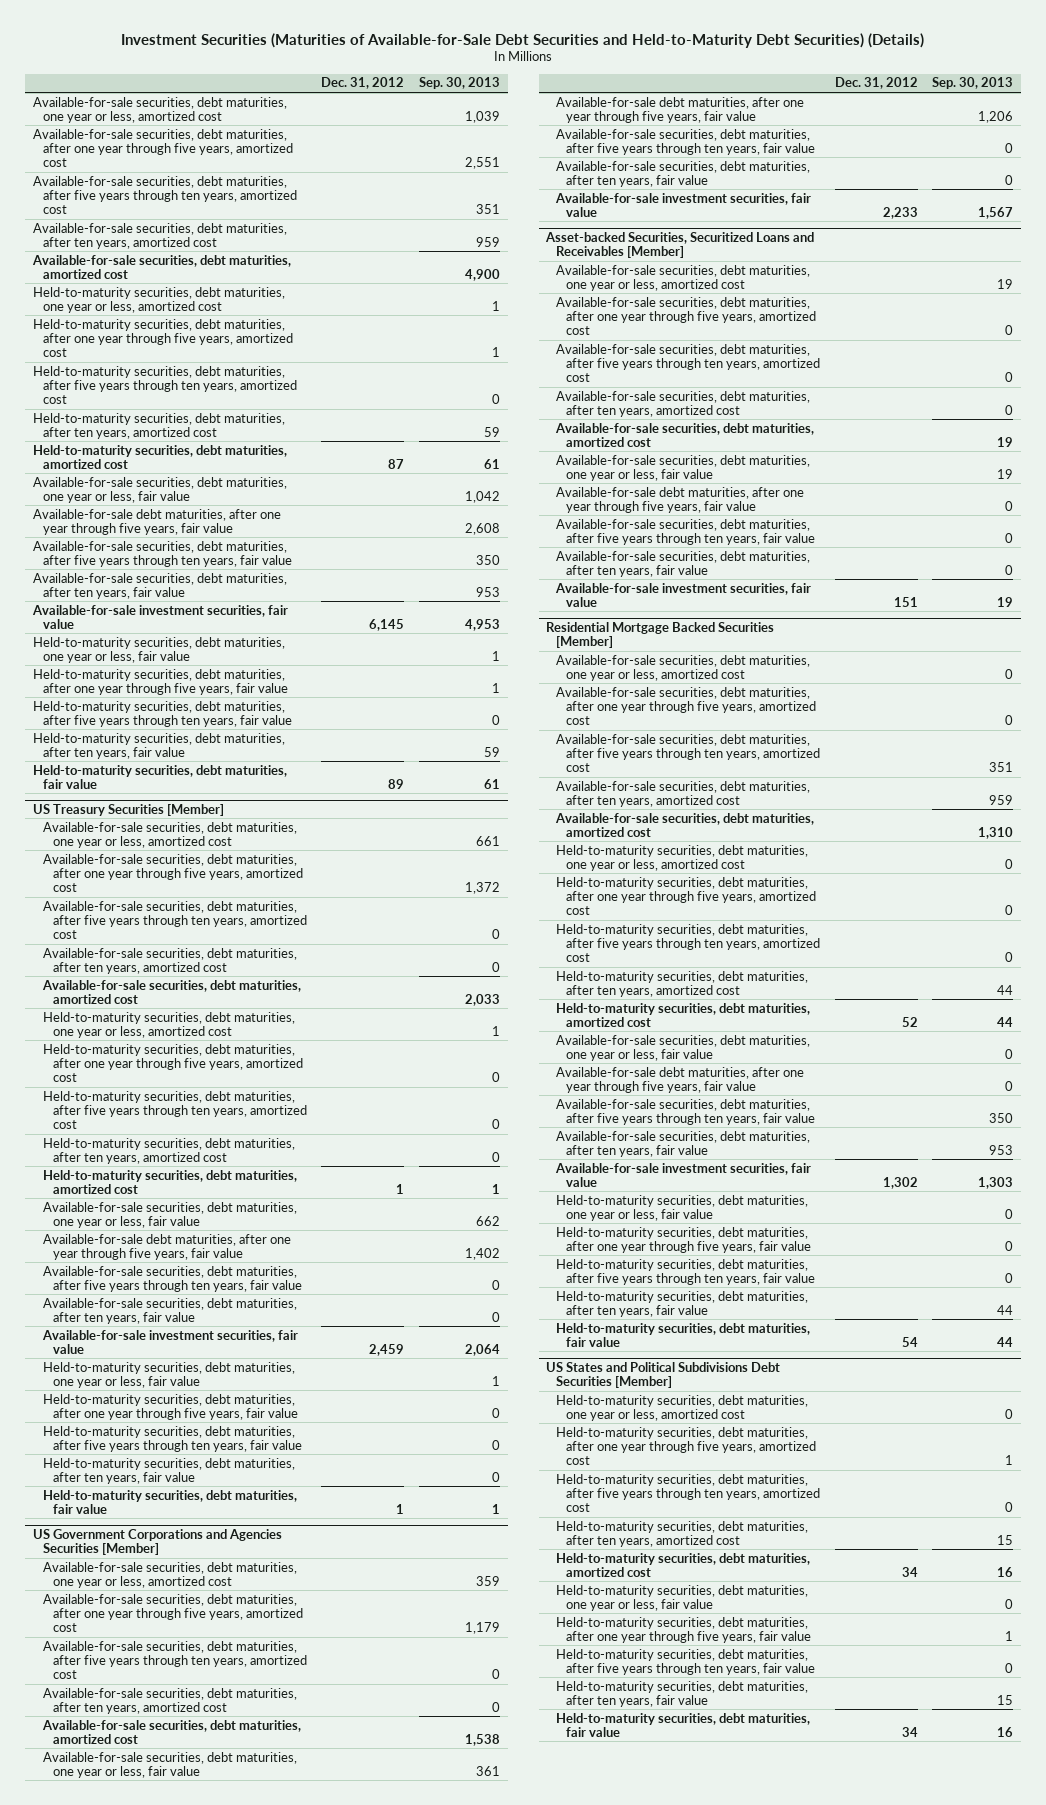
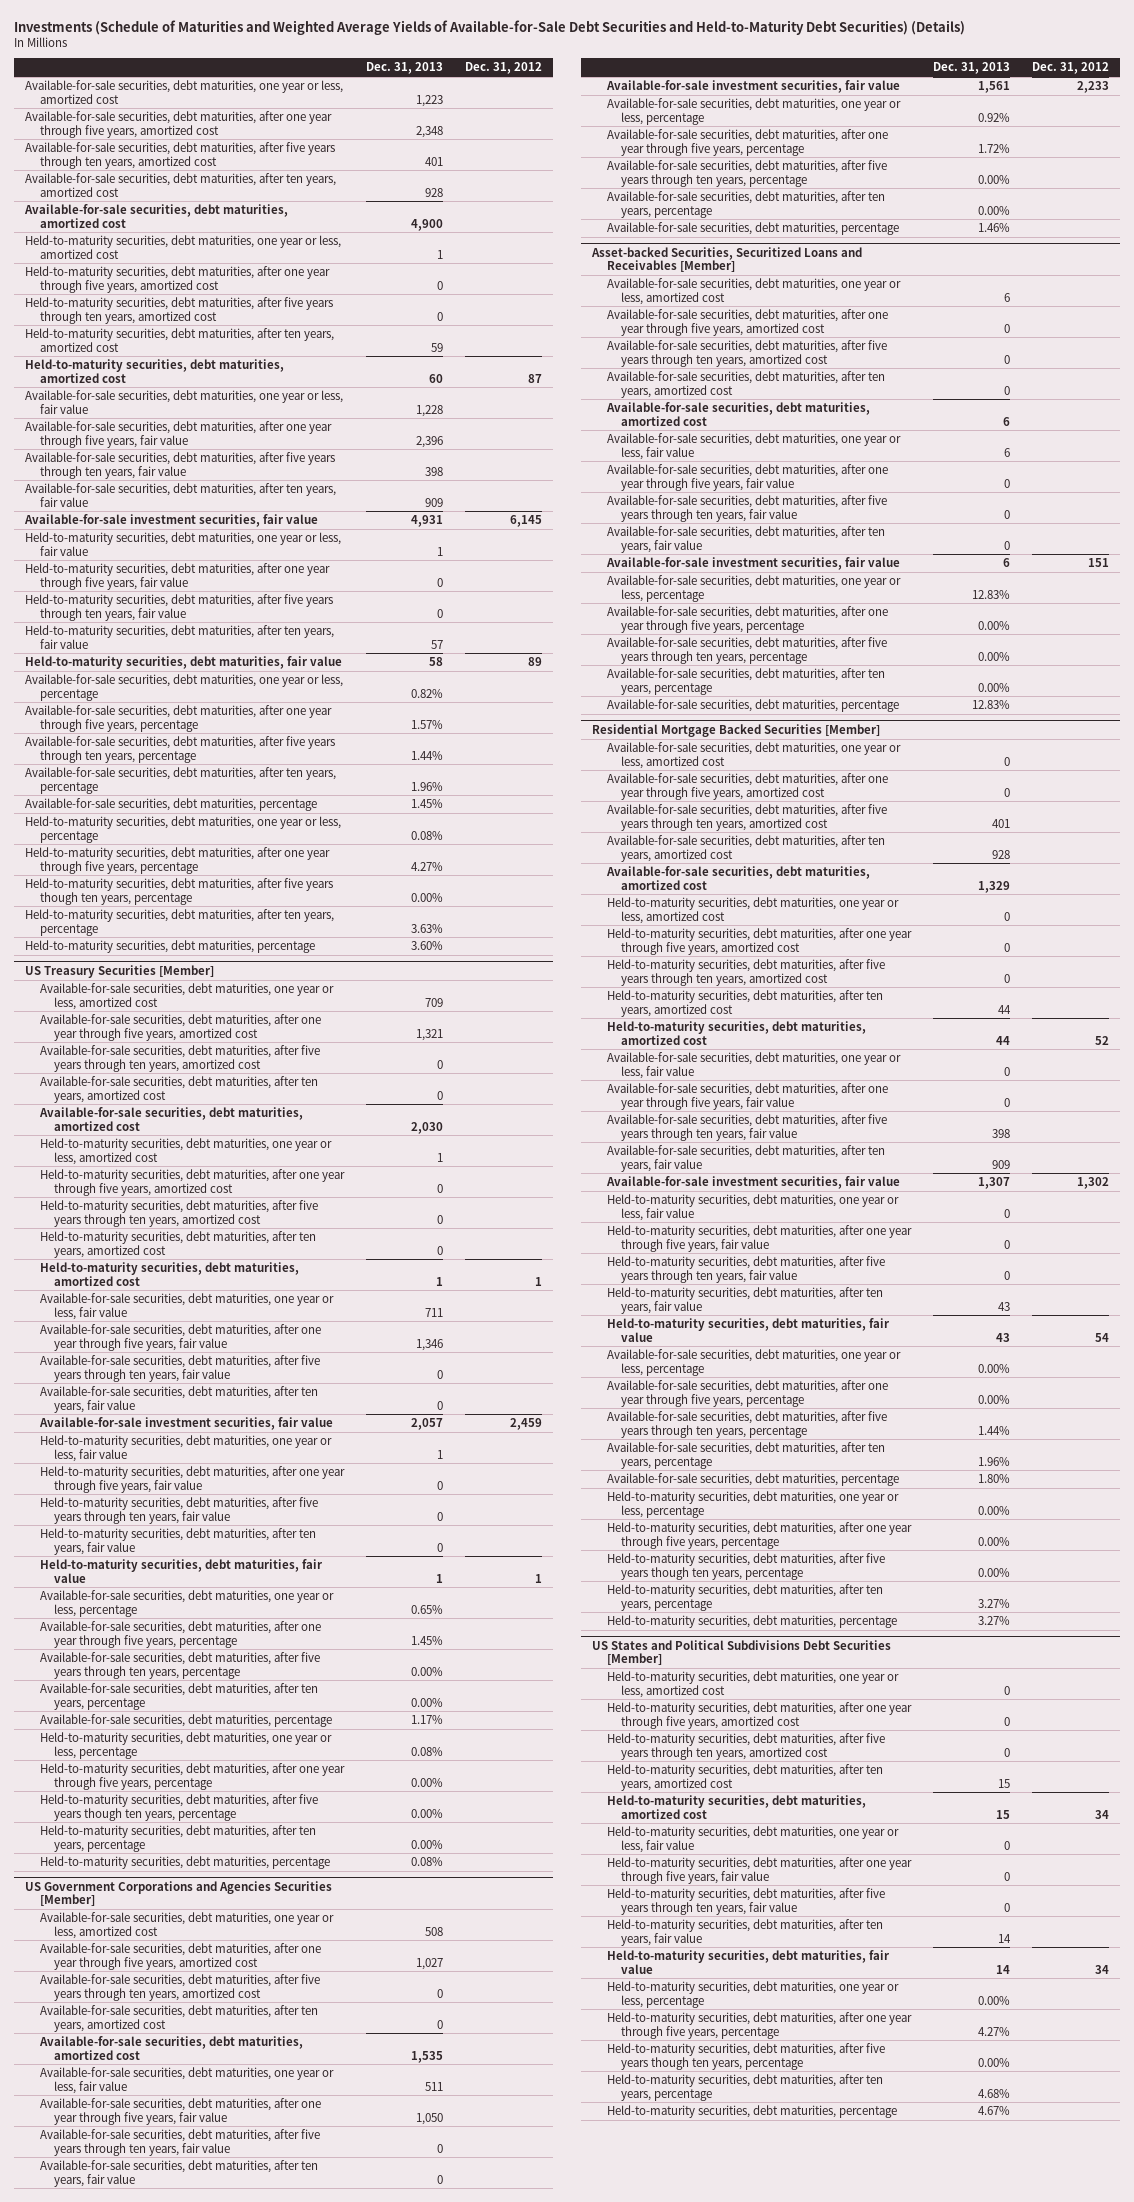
[121,32,925,48] Investment Securities (Maturities of Available-for-Sale Debt Securities and Held-to-Maturity Debt Securities) (Details) -> [14,19,966,35] Investments (Schedule of Maturities and Weighted Average Yields of Available-for-Sale Debt Securities and Held-to-Maturity Debt Securities) (Details)
[419,77,501,90] Sep. 30, 2013 -> none
none -> [365,62,443,75] Dec. 31, 2013
[32,508,281,535] Available-for-sale debt maturities, after one year through five years, fair value -> [25,421,333,448] Available-for-sale securities, debt maturities, after one year through five years, fair value
none -> [25,674,344,701] Available-for-sale securities, debt maturities, one year or less, percentage
none -> [25,705,333,732] Available-for-sale securities, debt maturities, after one year through five years, percentage
none -> [25,736,336,763] Available-for-sale securities, debt maturities, after five years through ten years, percentage
none -> [25,767,337,794] Available-for-sale securities, debt maturities, after ten years, percentage
none -> [25,798,318,812] Available-for-sale securities, debt maturities, percentage
none -> [25,816,342,843] Held-to-maturity securities, debt maturities, one year or less, percentage
none -> [25,847,331,874] Held-to-maturity securities, debt maturities, after one year through five years, percentage
none -> [25,878,334,905] Held-to-maturity securities, debt maturities, after five years though ten years, percentage
none -> [25,909,335,936] Held-to-maturity securities, debt maturities, after ten years, percentage
none -> [25,940,316,954] Held-to-maturity securities, debt maturities, percentage
[42,1233,291,1260] Available-for-sale debt maturities, after one year through five years, fair value -> [39,1324,321,1351] Available-for-sale securities, debt maturities, after one year through five years, fair value
none -> [39,1590,334,1617] Available-for-sale securities, debt maturities, one year or less, percentage
none -> [39,1621,321,1648] Available-for-sale securities, debt maturities, after one year through five years, percentage
none -> [39,1652,320,1679] Available-for-sale securities, debt maturities, after five years through ten years, percentage
none -> [39,1683,318,1710] Available-for-sale securities, debt maturities, after ten years, percentage
none -> [39,1714,332,1728] Available-for-sale securities, debt maturities, percentage
none -> [39,1732,332,1759] Held-to-maturity securities, debt maturities, one year or less, percentage
none -> [39,1763,345,1790] Held-to-maturity securities, debt maturities, after one year through five years, percentage
none -> [39,1794,318,1821] Held-to-maturity securities, debt maturities, after five years though ten years, percentage
none -> [39,1825,316,1852] Held-to-maturity securities, debt maturities, after ten years, percentage
none -> [39,1856,330,1870] Held-to-maturity securities, debt maturities, percentage
[555,96,804,123] Available-for-sale debt maturities, after one year through five years, fair value -> [39,2098,321,2125] Available-for-sale securities, debt maturities, after one year through five years, fair value
none -> [606,98,901,125] Available-for-sale securities, debt maturities, one year or less, percentage
none -> [606,129,888,156] Available-for-sale securities, debt maturities, after one year through five years, percentage
none -> [606,160,887,187] Available-for-sale securities, debt maturities, after five years through ten years, percentage
none -> [606,191,885,218] Available-for-sale securities, debt maturities, after ten years, percentage
none -> [606,222,899,236] Available-for-sale securities, debt maturities, percentage
[555,486,804,513] Available-for-sale debt maturities, after one year through five years, fair value -> [606,464,888,491] Available-for-sale securities, debt maturities, after one year through five years, fair value
none -> [606,575,901,602] Available-for-sale securities, debt maturities, one year or less, percentage
none -> [606,606,888,633] Available-for-sale securities, debt maturities, after one year through five years, percentage
none -> [606,637,887,664] Available-for-sale securities, debt maturities, after five years through ten years, percentage
none -> [606,668,885,695] Available-for-sale securities, debt maturities, after ten years, percentage
none -> [606,699,899,713] Available-for-sale securities, debt maturities, percentage
[555,1066,804,1093] Available-for-sale debt maturities, after one year through five years, fair value -> [606,1083,888,1110] Available-for-sale securities, debt maturities, after one year through five years, fair value
none -> [606,1349,901,1376] Available-for-sale securities, debt maturities, one year or less, percentage
none -> [606,1380,888,1407] Available-for-sale securities, debt maturities, after one year through five years, percentage
none -> [606,1411,887,1438] Available-for-sale securities, debt maturities, after five years through ten years, percentage
none -> [606,1442,885,1469] Available-for-sale securities, debt maturities, after ten years, percentage
none -> [606,1473,899,1487] Available-for-sale securities, debt maturities, percentage
none -> [606,1491,899,1518] Held-to-maturity securities, debt maturities, one year or less, percentage
none -> [606,1522,912,1549] Held-to-maturity securities, debt maturities, after one year through five years, percentage
none -> [606,1553,885,1580] Held-to-maturity securities, debt maturities, after five years though ten years, percentage
none -> [606,1584,883,1611] Held-to-maturity securities, debt maturities, after ten years, percentage
none -> [606,1615,897,1629] Held-to-maturity securities, debt maturities, percentage
none -> [606,1981,899,2008] Held-to-maturity securities, debt maturities, one year or less, percentage
none -> [606,2012,912,2039] Held-to-maturity securities, debt maturities, after one year through five years, percentage
none -> [606,2043,885,2070] Held-to-maturity securities, debt maturities, after five years though ten years, percentage
none -> [606,2074,883,2101] Held-to-maturity securities, debt maturities, after ten years, percentage
none -> [606,2105,897,2119] Held-to-maturity securities, debt maturities, percentage

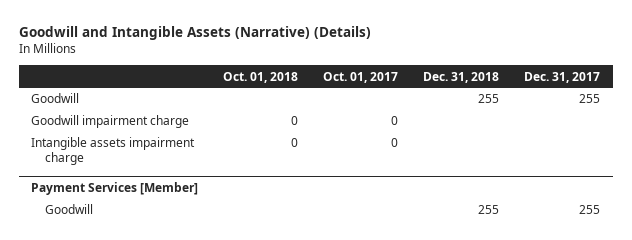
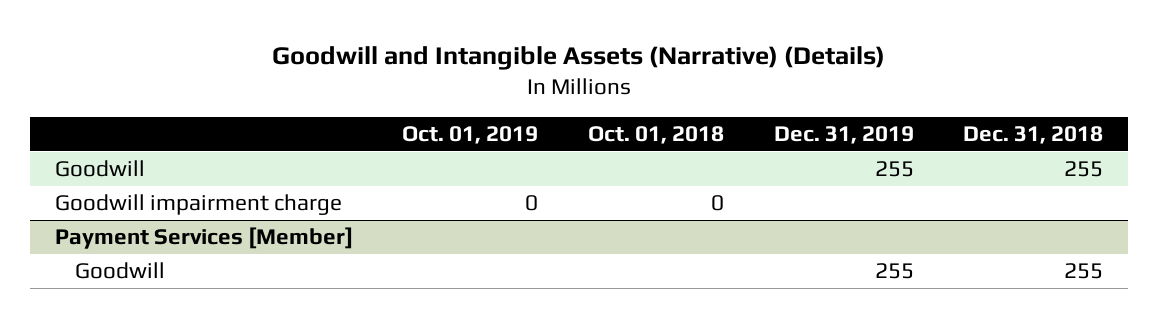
[323,71,399,83] Oct. 01, 2017 -> none
[524,71,601,83] Dec. 31, 2017 -> none
none -> [402,125,539,144] Oct. 01, 2019
none -> [773,125,914,144] Dec. 31, 2019
[31,137,196,166] Intangible assets impairment charge -> none

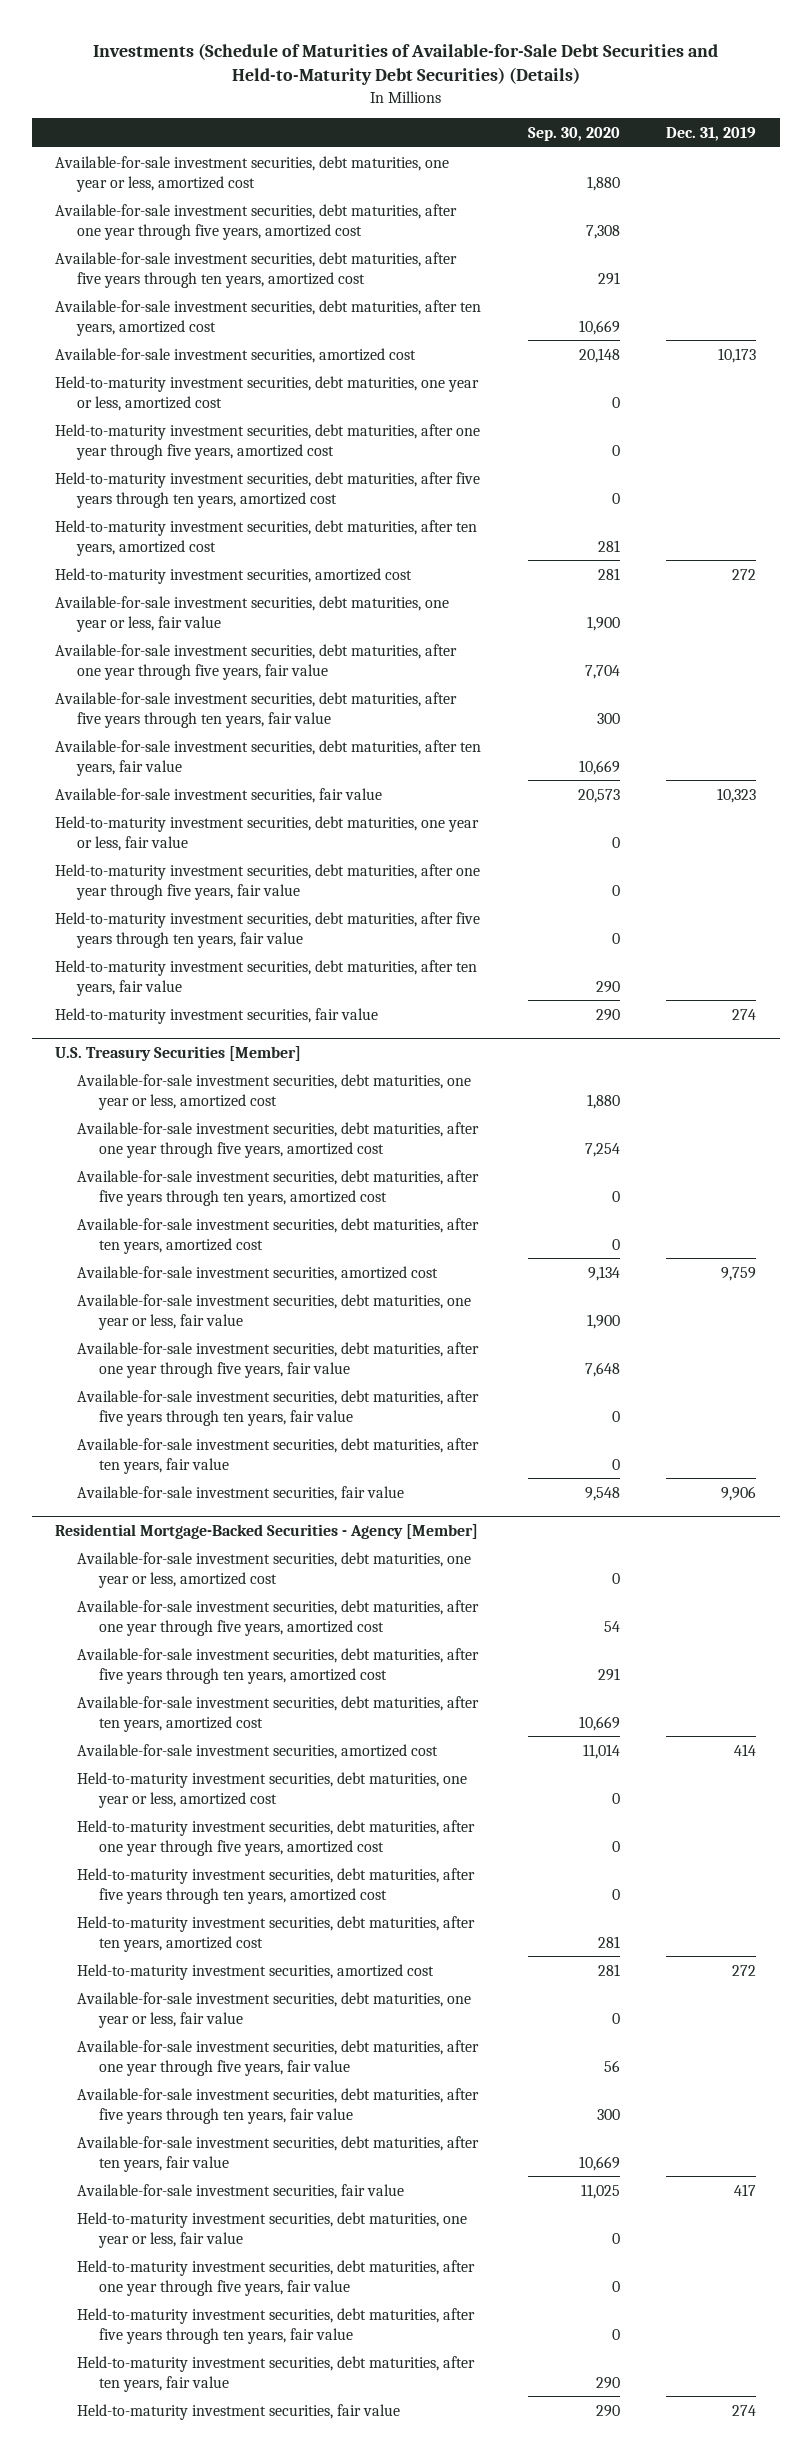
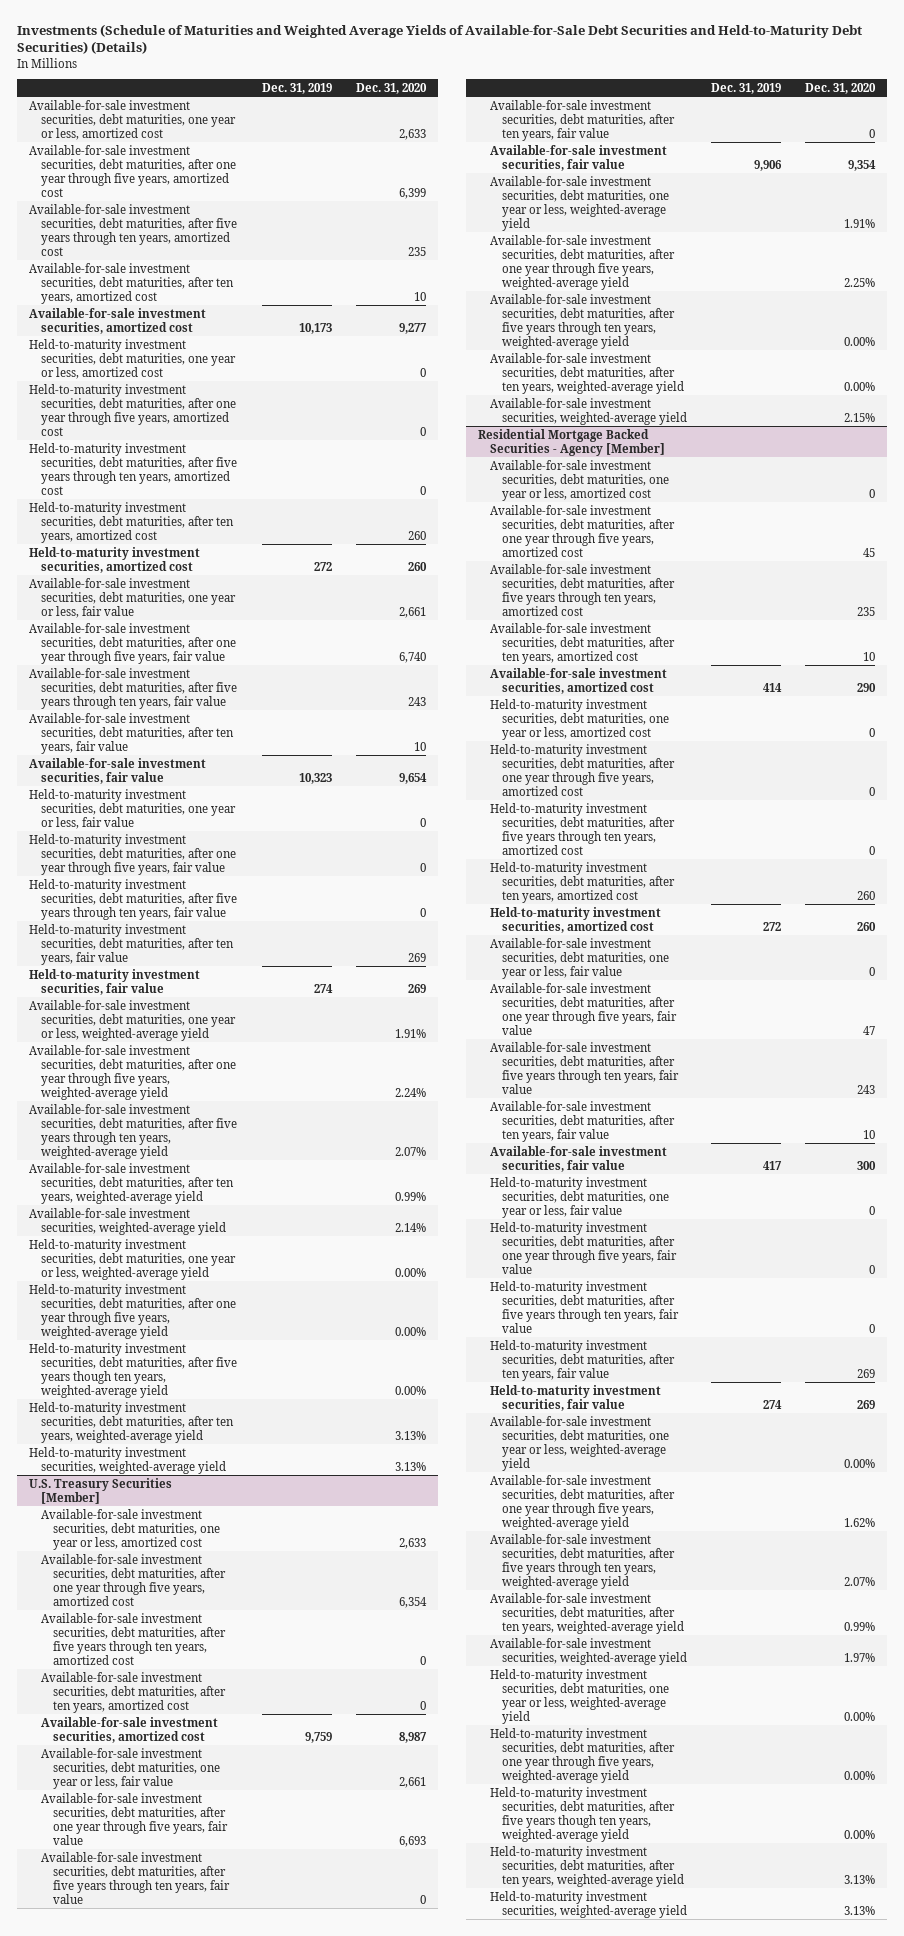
[92,42,718,86] Investments (Schedule of Maturities of Available-for-Sale Debt Securities and Held-to-Maturity Debt Securities) (Details) -> [17,23,863,55] Investments (Schedule of Maturities and Weighted Average Yields of Available-for-Sale Debt Securities and Held-to-Maturity Debt Securities) (Details)
[527,127,620,142] Sep. 30, 2020 -> none
none -> [355,82,427,94] Dec. 31, 2020
none -> [28,999,236,1041] Available-for-sale investment securities, debt maturities, one year or less, weighted-average yield
none -> [28,1044,236,1100] Available-for-sale investment securities, debt maturities, after one year through five years, weighted-average yield
none -> [28,1103,237,1159] Available-for-sale investment securities, debt maturities, after five years through ten years, weighted-average yield
none -> [28,1162,234,1204] Available-for-sale investment securities, debt maturities, after ten years, weighted-average yield
none -> [28,1207,226,1235] Available-for-sale investment securities, weighted-average yield
none -> [28,1238,236,1280] Held-to-maturity investment securities, debt maturities, one year or less, weighted-average yield
none -> [28,1283,236,1339] Held-to-maturity investment securities, debt maturities, after one year through five years, weighted-average yield
none -> [28,1342,237,1398] Held-to-maturity investment securities, debt maturities, after five years though ten years, weighted-average yield
none -> [28,1401,234,1443] Held-to-maturity investment securities, debt maturities, after ten years, weighted-average yield
none -> [28,1446,226,1474] Held-to-maturity investment securities, weighted-average yield
none -> [490,175,669,231] Available-for-sale investment securities, debt maturities, one year or less, weighted-average yield
none -> [490,234,675,290] Available-for-sale investment securities, debt maturities, after one year through five years, weighted-average yield
none -> [490,293,675,349] Available-for-sale investment securities, debt maturities, after five years through ten years, weighted-average yield
none -> [490,352,684,394] Available-for-sale investment securities, debt maturities, after ten years, weighted-average yield
none -> [490,397,687,425] Available-for-sale investment securities, weighted-average yield
[55,1523,479,1539] Residential Mortgage-Backed Securities - Agency [Member] -> [478,428,666,456] Residential Mortgage Backed Securities - Agency [Member]
none -> [490,1415,669,1471] Available-for-sale investment securities, debt maturities, one year or less, weighted-average yield
none -> [490,1474,675,1530] Available-for-sale investment securities, debt maturities, after one year through five years, weighted-average yield
none -> [490,1533,675,1589] Available-for-sale investment securities, debt maturities, after five years through ten years, weighted-average yield
none -> [490,1592,684,1634] Available-for-sale investment securities, debt maturities, after ten years, weighted-average yield
none -> [490,1637,687,1665] Available-for-sale investment securities, weighted-average yield
none -> [490,1668,669,1724] Held-to-maturity investment securities, debt maturities, one year or less, weighted-average yield
none -> [490,1727,675,1783] Held-to-maturity investment securities, debt maturities, after one year through five years, weighted-average yield
none -> [490,1786,675,1842] Held-to-maturity investment securities, debt maturities, after five years though ten years, weighted-average yield
none -> [490,1845,684,1887] Held-to-maturity investment securities, debt maturities, after ten years, weighted-average yield
none -> [490,1890,687,1918] Held-to-maturity investment securities, weighted-average yield

